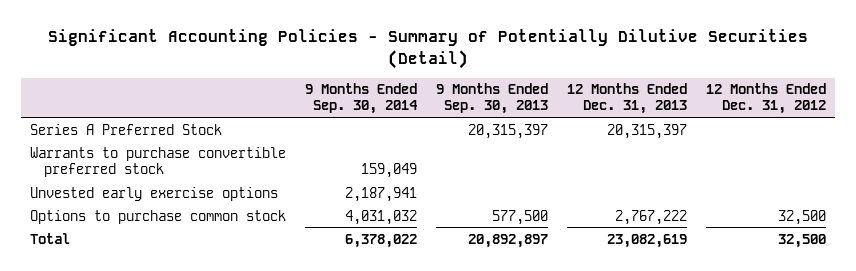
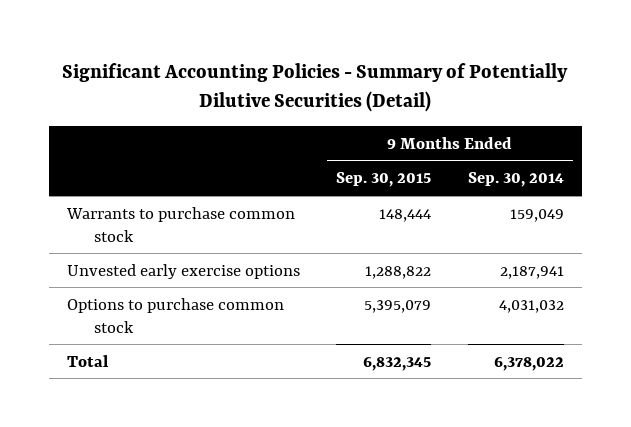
[436,83,549,115] 9 Months Ended Sep. 30, 2013 -> none
[567,83,688,115] 12 Months Ended Dec. 31, 2013 -> none
[705,83,826,115] 12 Months Ended Dec. 31, 2012 -> none
none -> [336,172,432,188] Sep. 30, 2015
[30,123,223,135] Series A Preferred Stock -> none
[30,146,287,177] Warrants to purchase convertible preferred stock -> [66,206,296,242] Warrants to purchase common stock

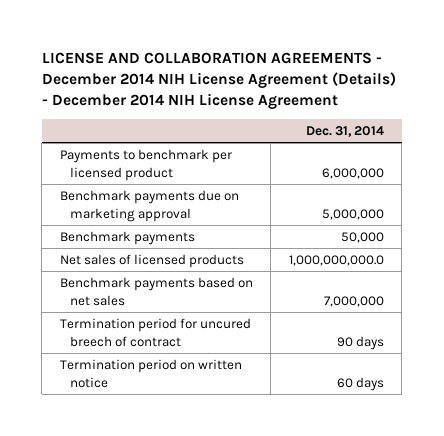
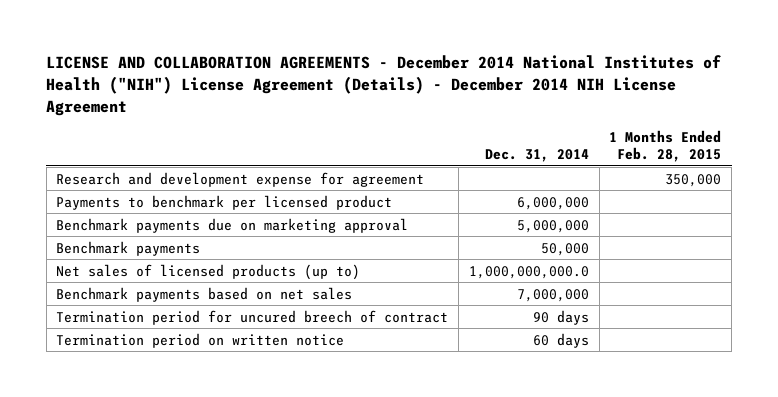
[41,51,396,110] LICENSE AND COLLABORATION AGREEMENTS - December 2014 NIH License Agreement (Details) - December 2014 NIH License Agreement -> [46,54,722,116] LICENSE AND COLLABORATION AGREEMENTS - December 2014 National Institutes of Health ("NIH") License Agreement (Details) - December 2014 NIH License Agreement
none -> [609,130,722,163] 1 Months Ended Feb. 28, 2015
none -> [56,171,425,187] Research and development expense for agreement
[59,254,244,269] Net sales of licensed products -> [56,263,361,280] Net sales of licensed products (up to)

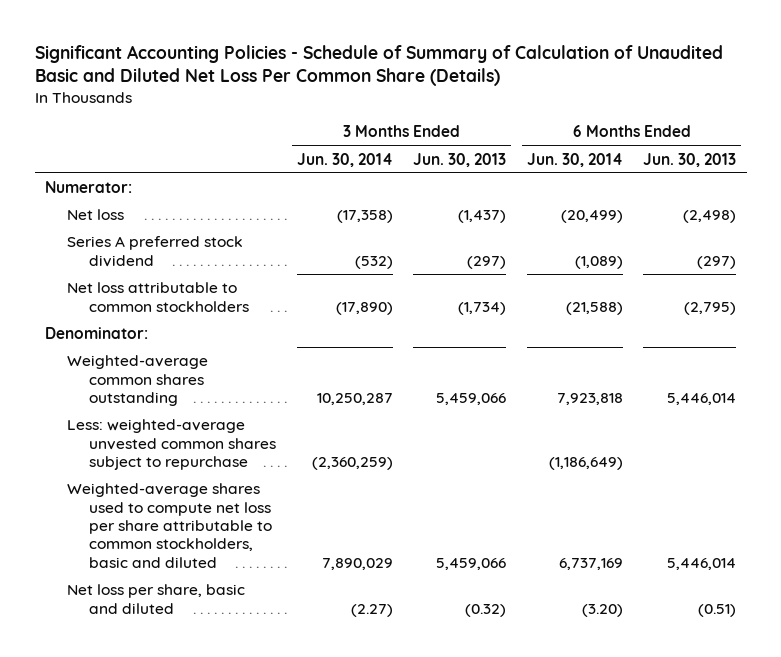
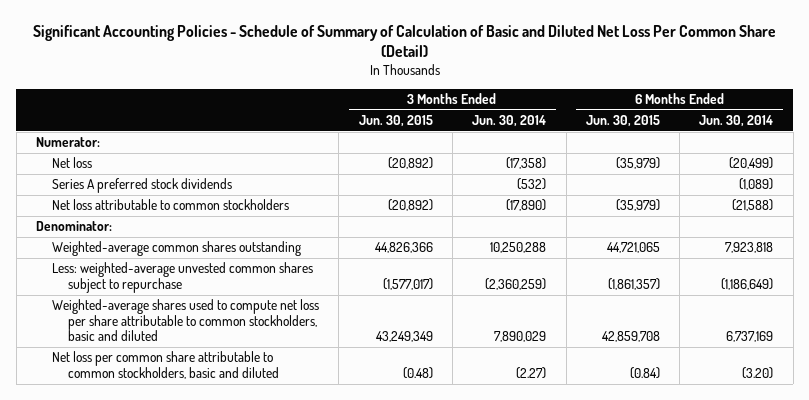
[34,44,723,87] Significant Accounting Policies - Schedule of Summary of Calculation of Unaudited Basic and Diluted Net Loss Per Common Share (Details) -> [32,24,776,58] Significant Accounting Policies - Schedule of Summary of Calculation of Basic and Diluted Net Loss Per Common Share (Detail)
[413,152,507,167] Jun. 30, 2013 -> none
[643,152,737,167] Jun. 30, 2013 -> none
none -> [358,114,433,127] Jun. 30, 2015
none -> [585,114,660,127] Jun. 30, 2015
[67,236,244,267] Series A preferred stock dividend -> [52,178,233,194] Series A preferred stock dividends
[316,392,393,405] 10,250,287 -> [490,242,547,254] 10,250,288
[67,584,246,614] Net loss per share, basic and diluted -> [52,351,280,379] Net loss per common share attributable to common stockholders, basic and diluted

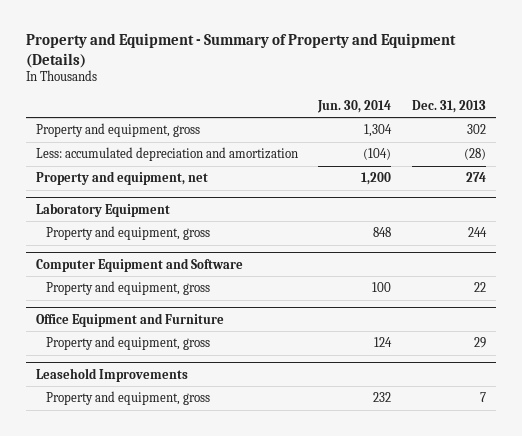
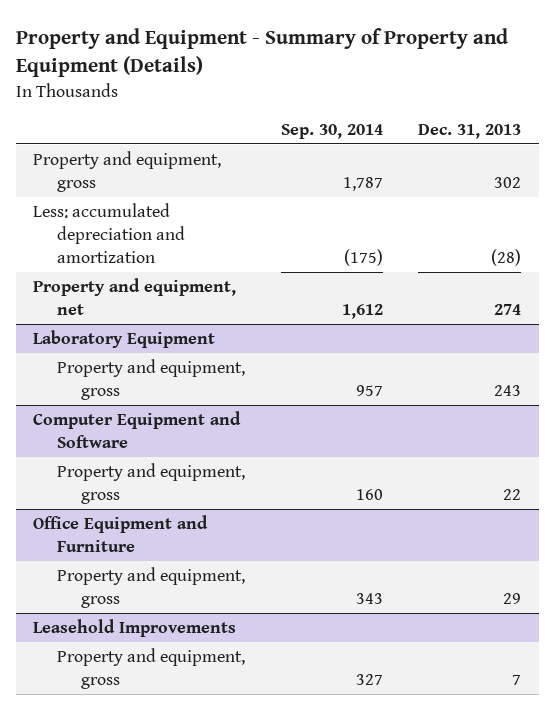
[317,99,392,113] Jun. 30, 2014 -> none
none -> [280,124,383,140] Sep. 30, 2014
[467,227,487,238] 244 -> [494,385,522,397] 243

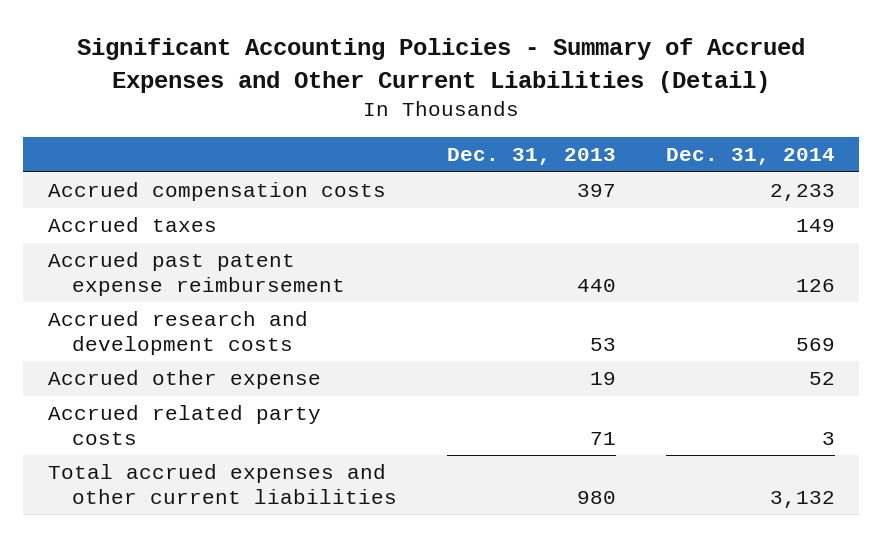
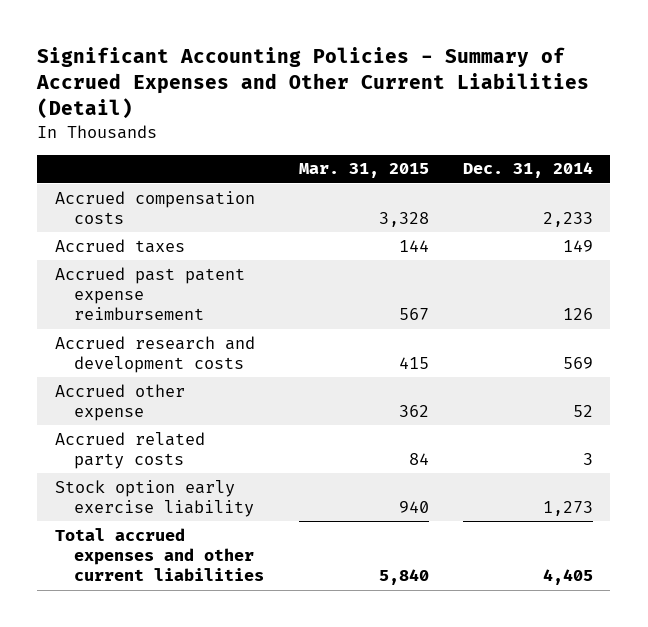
[446,148,616,166] Dec. 31, 2013 -> none
none -> [298,163,429,179] Mar. 31, 2015
none -> [54,479,255,518] Stock option early exercise liability
[769,490,835,508] 3,132 -> [543,569,594,586] 4,405

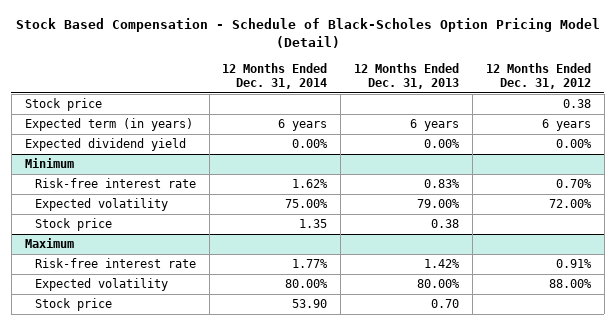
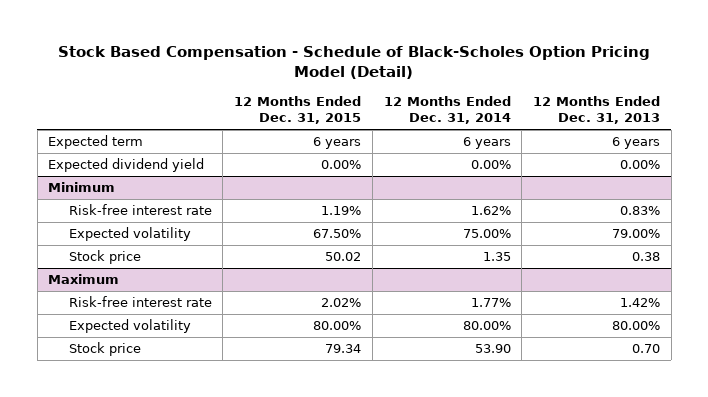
[485,62,591,89] 12 Months Ended Dec. 31, 2012 -> none
none -> [234,96,362,125] 12 Months Ended Dec. 31, 2015
[24,98,102,112] Stock price -> none
[24,118,193,132] Expected term (in years) -> [48,135,144,150] Expected term

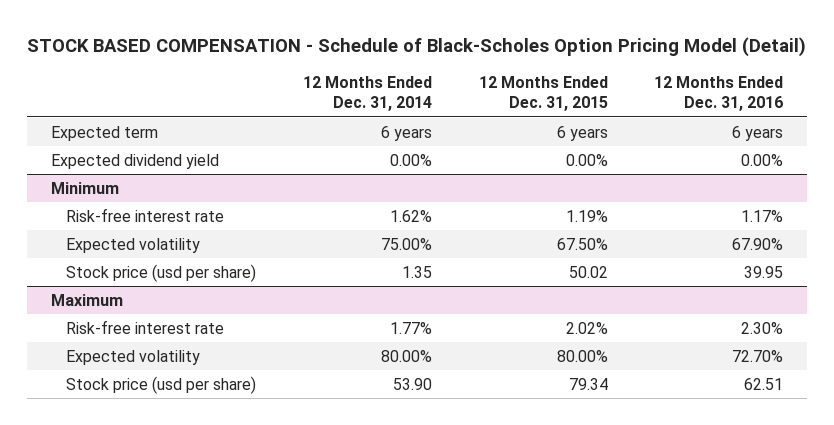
[58,46,651,80] Stock Based Compensation - Schedule of Black-Scholes Option Pricing Model (Detail) -> [27,37,807,58] STOCK BASED COMPENSATION - Schedule of Black-Scholes Option Pricing Model (Detail)
[532,96,660,125] 12 Months Ended Dec. 31, 2013 -> none
none -> [654,75,784,112] 12 Months Ended Dec. 31, 2016
[68,250,141,265] Stock price -> [66,263,257,282] Stock price (usd per share)
[68,342,141,357] Stock price -> [66,375,257,394] Stock price (usd per share)

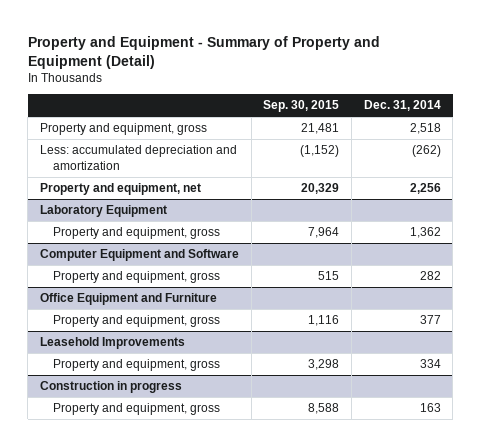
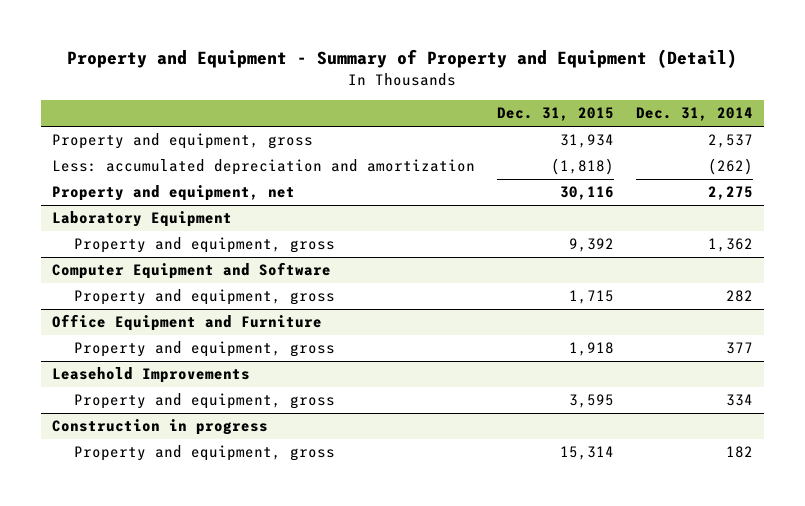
[263,100,340,113] Sep. 30, 2015 -> none
none -> [496,107,614,122] Dec. 31, 2015
[409,123,441,135] 2,518 -> [707,134,753,149] 2,537
[409,183,441,195] 2,256 -> [707,186,753,201] 2,275
[419,403,441,413] 163 -> [725,446,753,459] 182

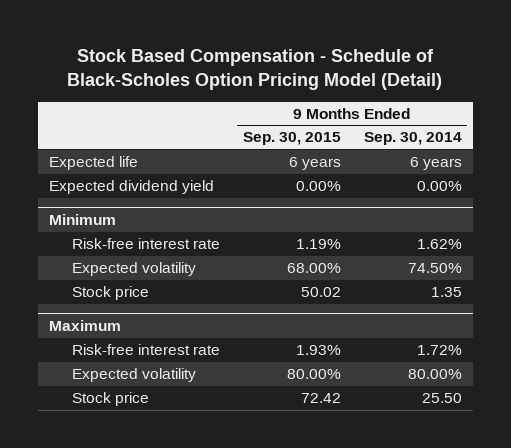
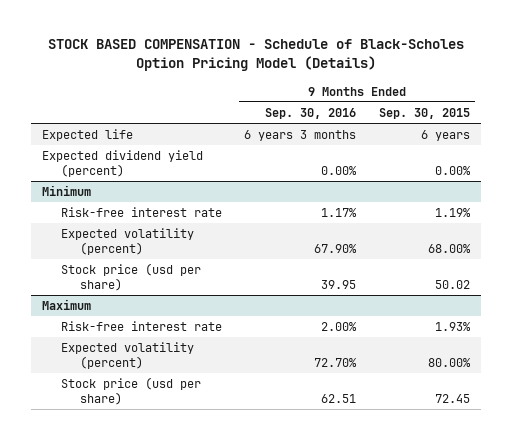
[67,48,443,91] Stock Based Compensation - Schedule of Black-Scholes Option Pricing Model (Detail) -> [47,39,464,72] STOCK BASED COMPENSATION - Schedule of Black-Scholes Option Pricing Model (Details)
[363,132,462,146] Sep. 30, 2014 -> none
none -> [265,108,357,120] Sep. 30, 2016
[49,180,215,195] Expected dividend yield -> [41,150,203,177] Expected dividend yield (percent)
[72,262,197,277] Expected volatility -> [60,228,194,255] Expected volatility (percent)
[72,286,150,301] Stock price -> [60,263,201,291] Stock price (usd per share)
[72,368,197,383] Expected volatility -> [60,342,194,369] Expected volatility (percent)
[72,392,150,407] Stock price -> [60,377,201,405] Stock price (usd per share)
[300,393,341,404] 72.42 -> [434,393,470,403] 72.45

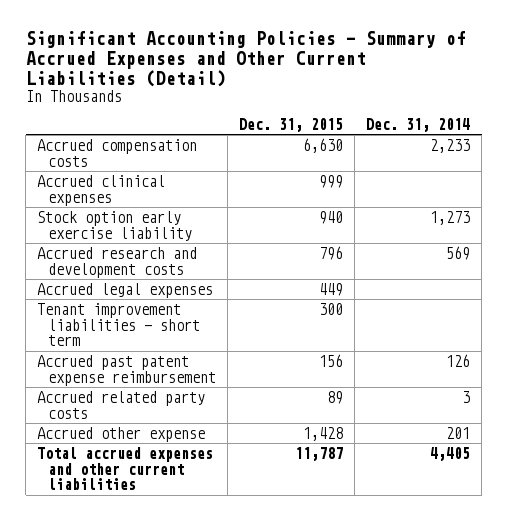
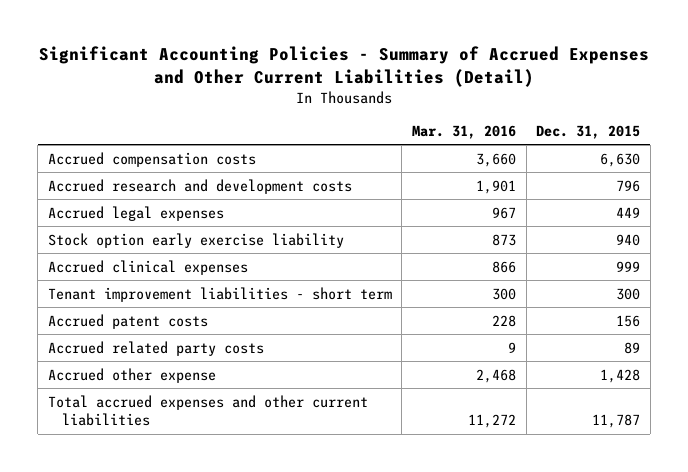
[366,118,471,133] Dec. 31, 2014 -> none
none -> [411,124,516,139] Mar. 31, 2016
[37,210,192,241] Stock option early exercise liability -> [47,232,344,248] Stock option early exercise liability
[37,174,166,206] Accrued clinical expenses -> [47,259,248,275] Accrued clinical expenses
[37,354,216,386] Accrued past patent expense reimbursement -> [47,313,208,329] Accrued patent costs

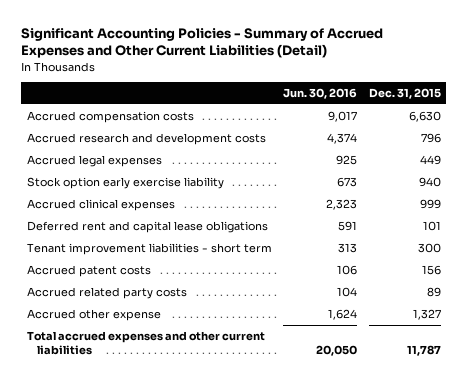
[411,124,516,139] Mar. 31, 2016 -> none
none -> [283,87,358,99] Jun. 30, 2016
none -> [26,220,268,233] Deferred rent and capital lease obligations
[600,368,641,383] 1,428 -> [412,308,441,320] 1,327

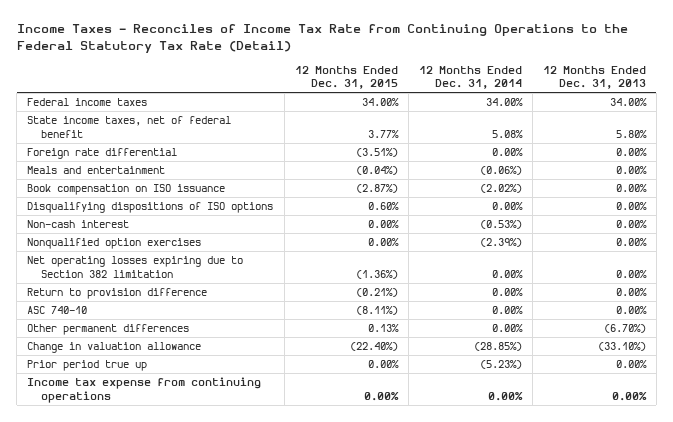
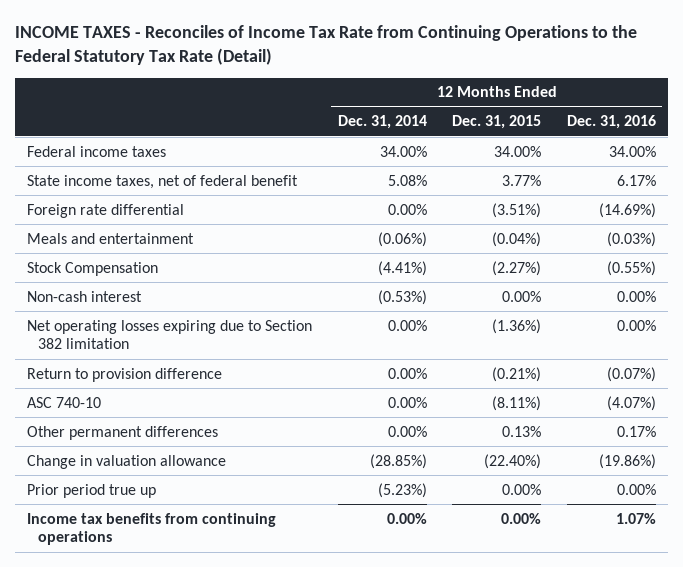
[16,24,628,54] Income Taxes - Reconciles of Income Tax Rate from Continuing Operations to the Federal Statutory Tax Rate (Detail) -> [14,25,637,66] INCOME TAXES - Reconciles of Income Tax Rate from Continuing Operations to the Federal Statutory Tax Rate (Detail)
[542,65,646,90] 12 Months Ended Dec. 31, 2013 -> none
none -> [566,115,656,130] Dec. 31, 2016
[27,184,226,196] Book compensation on ISO issuance -> none
[27,202,274,214] Disqualifying dispositions of ISO options -> none
none -> [27,261,159,276] Stock Compensation
[27,238,202,250] Nonqualified option exercises -> none
[27,377,262,403] Income tax expense from continuing operations -> [27,512,277,546] Income tax benefits from continuing operations

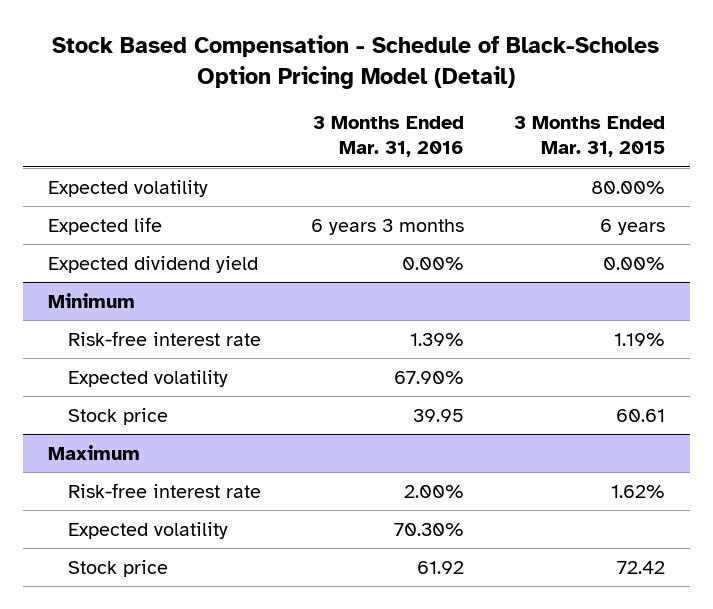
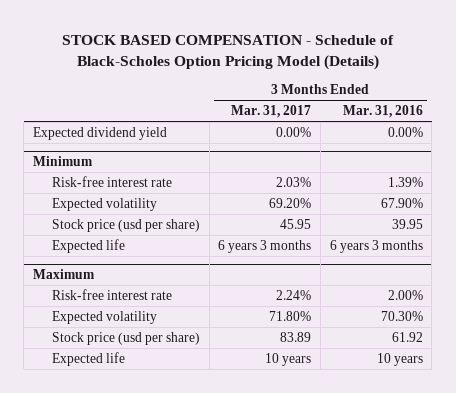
[52,35,660,89] Stock Based Compensation - Schedule of Black-Scholes Option Pricing Model (Detail) -> [61,34,394,70] STOCK BASED COMPENSATION - Schedule of Black-Scholes Option Pricing Model (Details)
[514,116,666,158] 3 Months Ended Mar. 31, 2015 -> none
none -> [231,105,312,119] Mar. 31, 2017
[47,179,208,197] Expected volatility -> none
[47,216,162,235] Expected life -> none
[68,407,169,425] Stock price -> [52,218,201,232] Stock price (usd per share)
none -> [52,238,126,253] Expected life
[68,559,169,577] Stock price -> [52,331,201,345] Stock price (usd per share)
none -> [52,351,126,366] Expected life

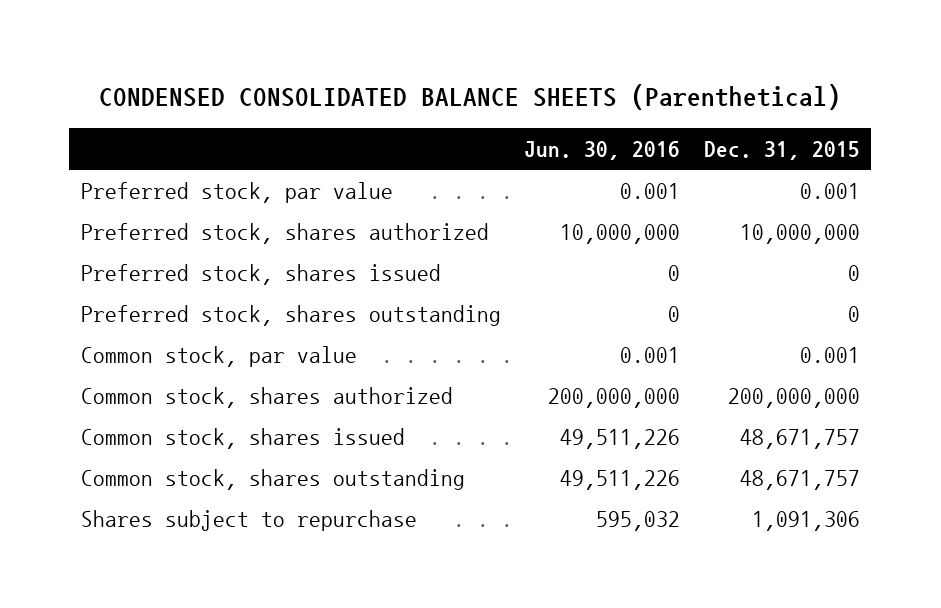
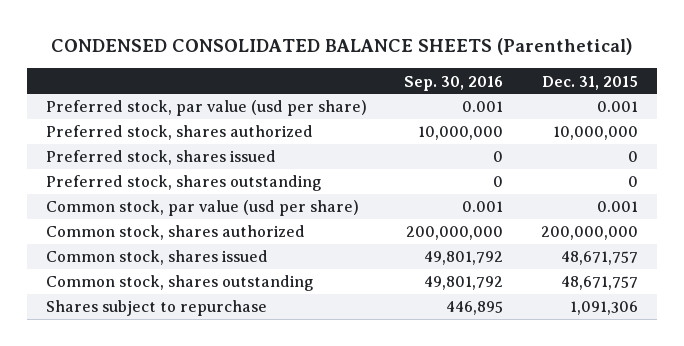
[524,141,681,161] Jun. 30, 2016 -> none
none -> [404,75,504,91] Sep. 30, 2016
[80,182,393,204] Preferred stock, par value -> [45,100,367,117] Preferred stock, par value (usd per share)
[80,346,357,368] Common stock, par value -> [45,200,359,217] Common stock, par value (usd per share)

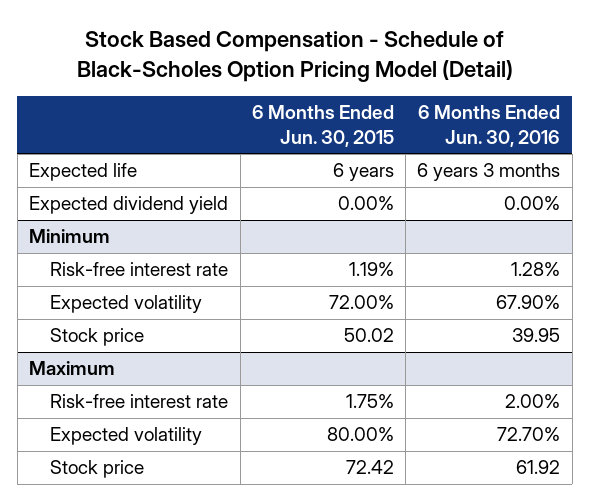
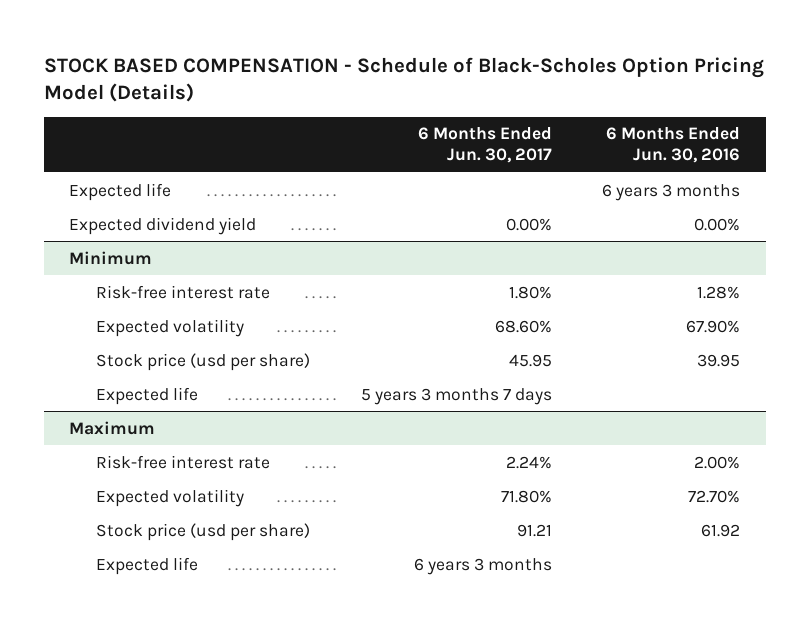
[76,31,513,82] Stock Based Compensation - Schedule of Black-Scholes Option Pricing Model (Detail) -> [44,56,765,103] STOCK BASED COMPENSATION - Schedule of Black-Scholes Option Pricing Model (Details)
[251,105,394,147] 6 Months Ended Jun. 30, 2015 -> none
none -> [417,127,552,164] 6 Months Ended Jun. 30, 2017
[49,328,144,347] Stock price -> [96,352,311,371] Stock price (usd per share)
none -> [96,386,199,405] Expected life
[49,460,144,479] Stock price -> [96,522,311,541] Stock price (usd per share)
none -> [96,556,199,575] Expected life

